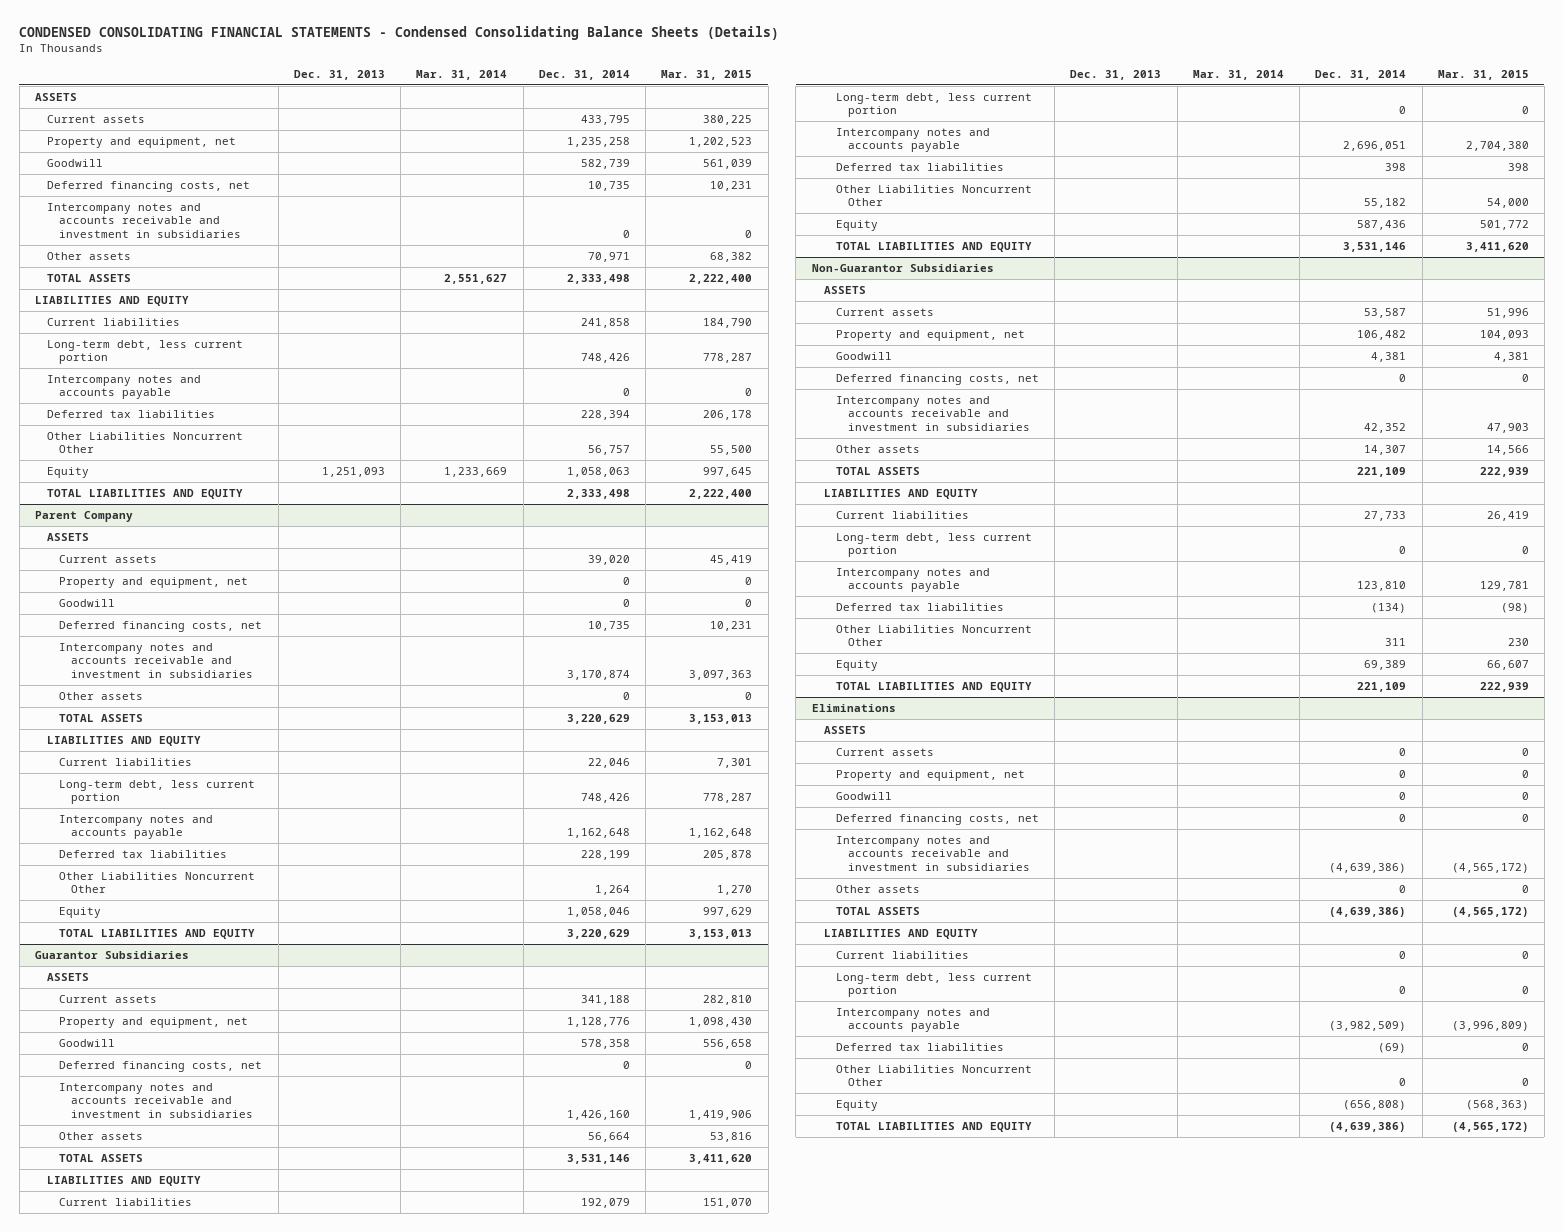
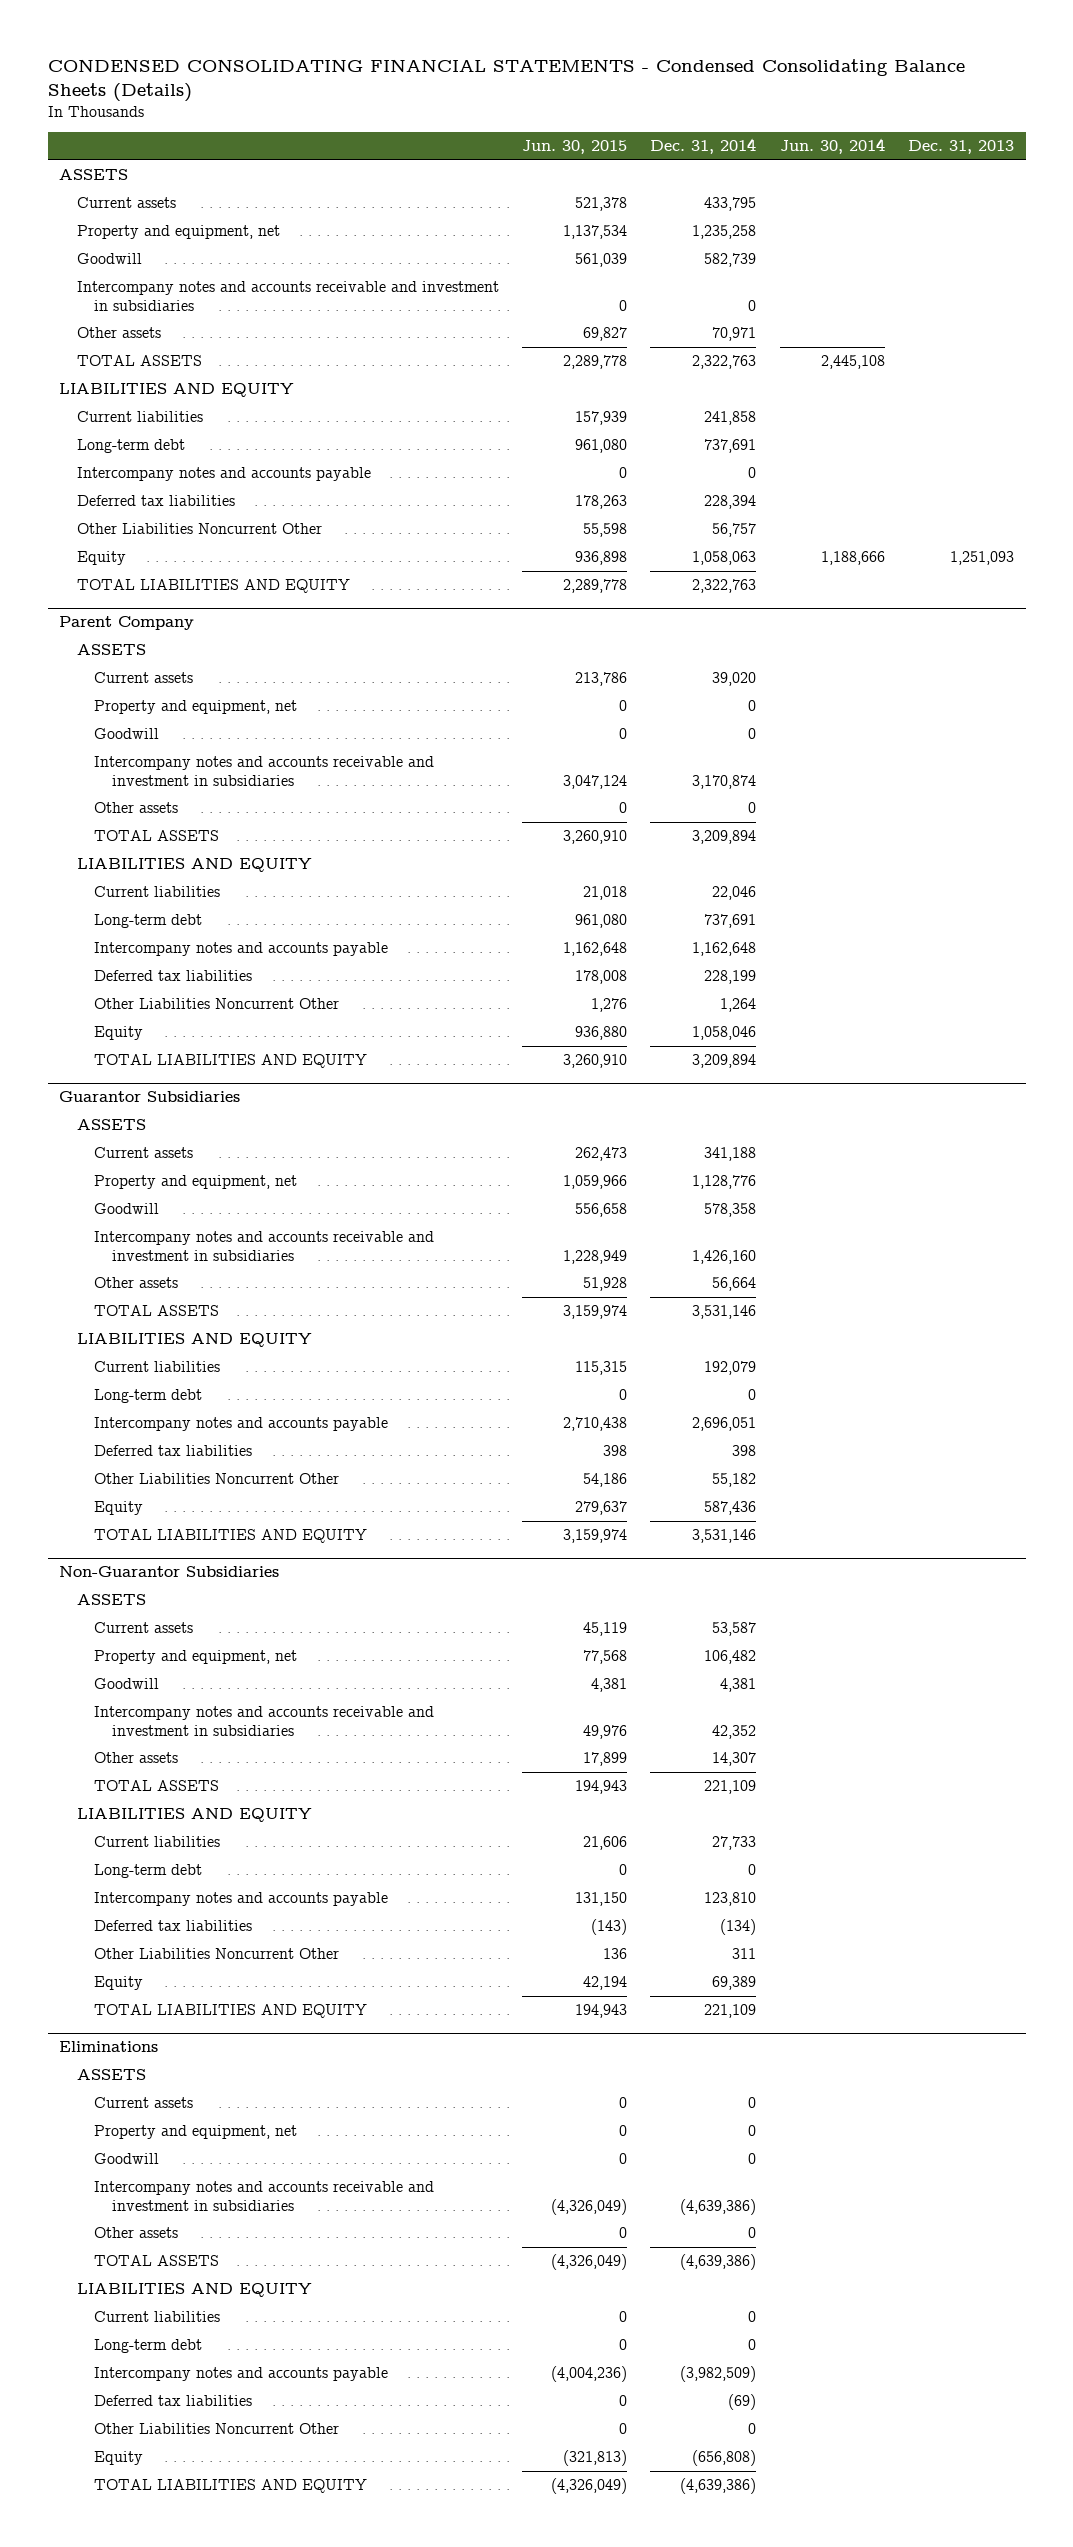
[416,69,508,80] Mar. 31, 2014 -> none
[661,69,753,80] Mar. 31, 2015 -> none
none -> [522,140,628,155] Jun. 30, 2015
none -> [779,138,885,155] Jun. 30, 2014
[47,181,251,193] Deferred financing costs, net -> none
[566,274,630,285] 2,333,498 -> [692,355,757,370] 2,322,763
[47,340,244,365] Long-term debt, less current portion -> [76,439,185,454] Long-term debt
[580,353,630,364] 748,426 -> [704,439,757,454] 737,691
[566,489,630,500] 2,333,498 -> [692,579,757,594] 2,322,763
[59,621,263,633] Deferred financing costs, net -> none
[566,714,630,725] 3,220,629 -> [692,830,757,845] 3,209,894
[59,780,256,805] Long-term debt, less current portion -> [94,914,203,929] Long-term debt
[580,793,630,804] 748,426 -> [704,914,757,929] 737,691
[566,929,630,940] 3,220,629 -> [692,1054,757,1069] 3,209,894
[59,1061,263,1073] Deferred financing costs, net -> none
[835,93,1032,118] Long-term debt, less current portion -> [94,1389,203,1404] Long-term debt
[835,374,1039,386] Deferred financing costs, net -> none
[835,533,1032,558] Long-term debt, less current portion -> [94,1864,203,1879] Long-term debt
[835,814,1039,826] Deferred financing costs, net -> none
[835,973,1032,998] Long-term debt, less current portion -> [94,2339,203,2354] Long-term debt

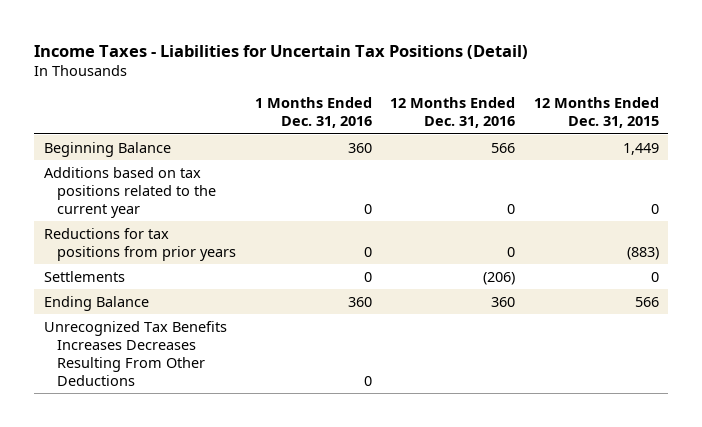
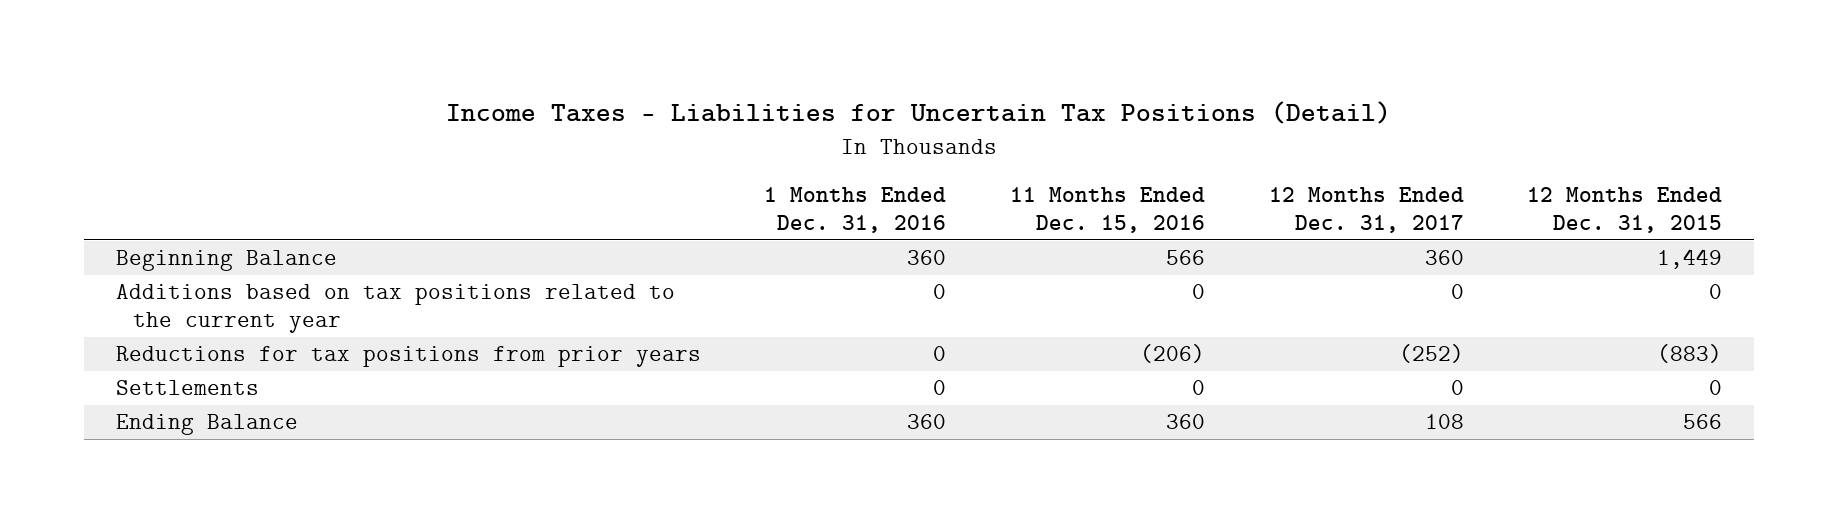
[390,97,516,129] 12 Months Ended Dec. 31, 2016 -> none
none -> [1010,187,1206,234] 11 Months Ended Dec. 15, 2016
none -> [1268,187,1464,234] 12 Months Ended Dec. 31, 2017
[43,320,227,386] Unrecognized Tax Benefits Increases Decreases Resulting From Other Deductions -> none

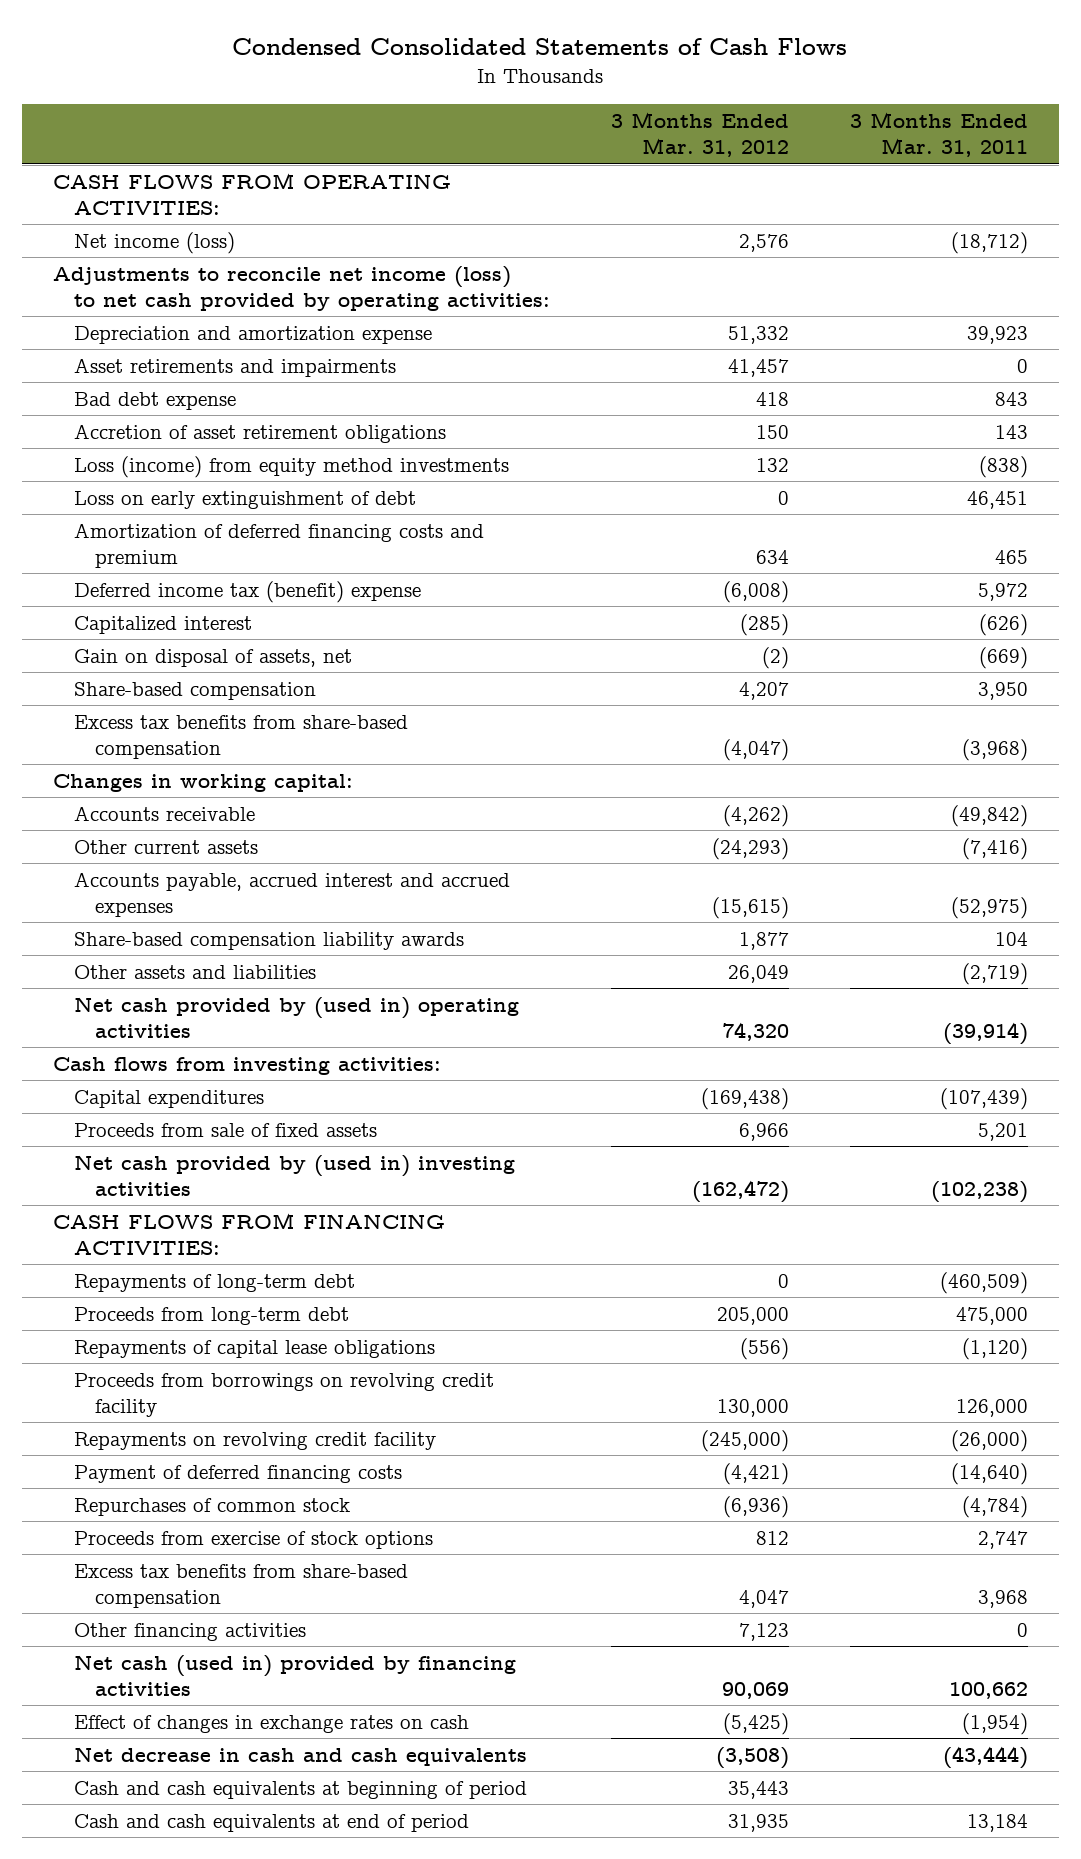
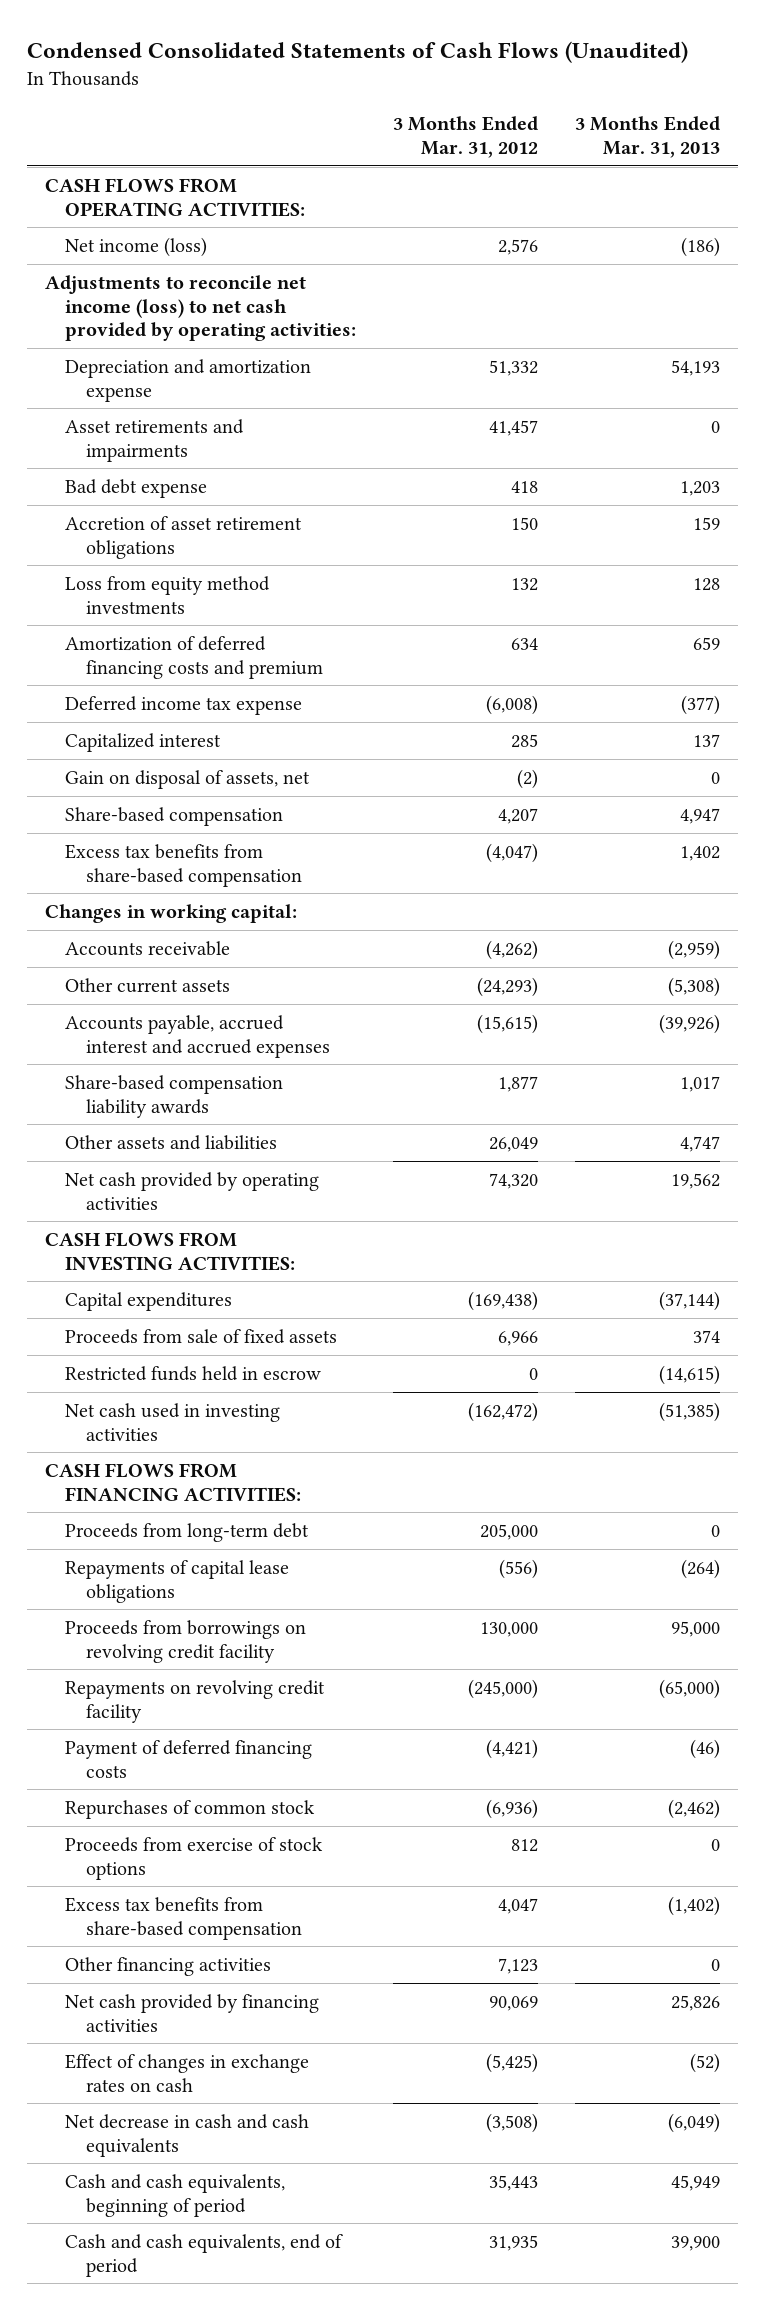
[232,37,848,55] Condensed Consolidated Statements of Cash Flows -> [26,40,688,63] Condensed Consolidated Statements of Cash Flows (Unaudited)
[850,112,1029,158] 3 Months Ended Mar. 31, 2011 -> none
none -> [574,116,720,158] 3 Months Ended Mar. 31, 2013
[74,490,417,509] Loss on early extinguishment of debt -> none
[74,455,510,478] Loss (income) from equity method investments -> [65,575,271,614] Loss from equity method investments
[74,580,422,603] Deferred income tax (benefit) expense -> [65,695,303,715] Deferred income tax expense
[740,613,790,636] (285) -> [511,733,539,748] 285
[74,996,520,1038] Net cash provided by (used in) operating activities -> [65,1171,320,1210] Net cash provided by operating activities
[52,1056,441,1075] Cash flows from investing activities: -> [45,1231,296,1271] CASH FLOWS FROM INVESTING ACTIVITIES:
none -> [65,1365,322,1381] Restricted funds held in escrow
[74,1154,516,1196] Net cash provided by (used in) investing activities -> [65,1402,281,1441] Net cash used in investing activities
[74,1273,356,1292] Repayments of long-term debt -> none
[74,1654,517,1696] Net cash (used in) provided by financing activities -> [65,1993,320,2032] Net cash provided by financing activities
[74,1780,528,1799] Cash and cash equivalents at beginning of period -> [65,2173,286,2217] Cash and cash equivalents, beginning of period
[74,1813,470,1832] Cash and cash equivalents at end of period -> [65,2233,344,2277] Cash and cash equivalents, end of period

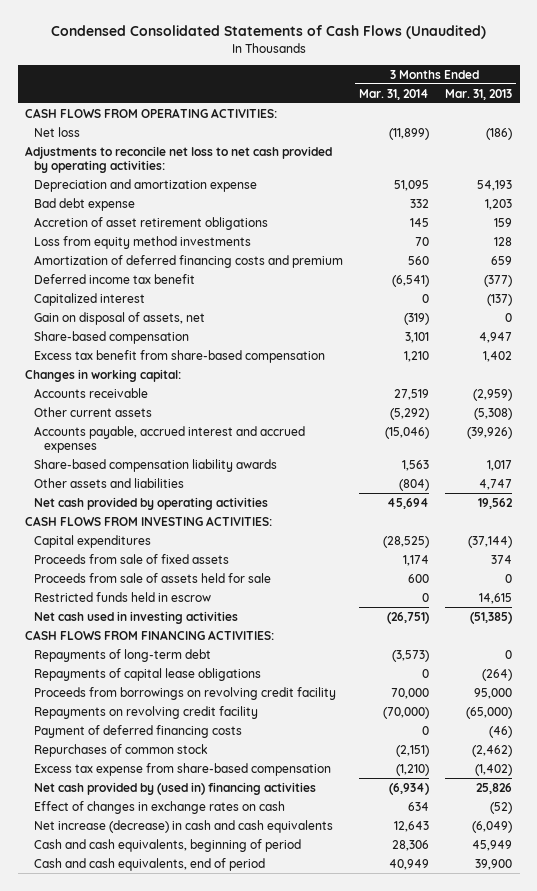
[393,116,539,158] 3 Months Ended Mar. 31, 2012 -> none
none -> [359,88,430,100] Mar. 31, 2014
[65,236,208,257] Net income (loss) -> [34,126,81,137] Net loss
[45,274,357,342] Adjustments to reconcile net income (loss) to net cash provided by operating activities: -> [25,145,333,173] Adjustments to reconcile net loss to net cash provided by operating activities:
[65,418,245,462] Asset retirements and impairments -> none
[65,695,303,715] Deferred income tax expense -> [34,273,196,284] Deferred income tax benefit
[692,733,720,747] 137 -> [486,293,512,306] (137)
[65,843,302,887] Excess tax benefits from share-based compensation -> [34,349,326,363] Excess tax benefit from share-based compensation
none -> [34,572,272,583] Proceeds from sale of assets held for sale
[658,1364,720,1385] (14,615) -> [478,592,512,604] 14,615
[65,1522,310,1542] Proceeds from long-term debt -> none
none -> [34,648,212,662] Repayments of long-term debt
[65,1836,324,1880] Proceeds from exercise of stock options -> none
[65,1956,272,1976] Other financing activities -> none
[65,1896,302,1940] Excess tax benefits from share-based compensation -> [34,762,332,776] Excess tax expense from share-based compensation
[65,1993,320,2032] Net cash provided by financing activities -> [34,781,317,795] Net cash provided by (used in) financing activities
[65,2113,310,2157] Net decrease in cash and cash equivalents -> [34,819,334,833] Net increase (decrease) in cash and cash equivalents

